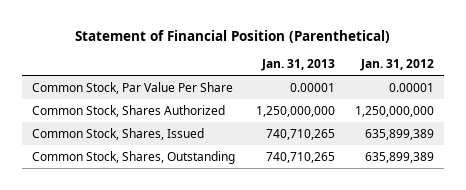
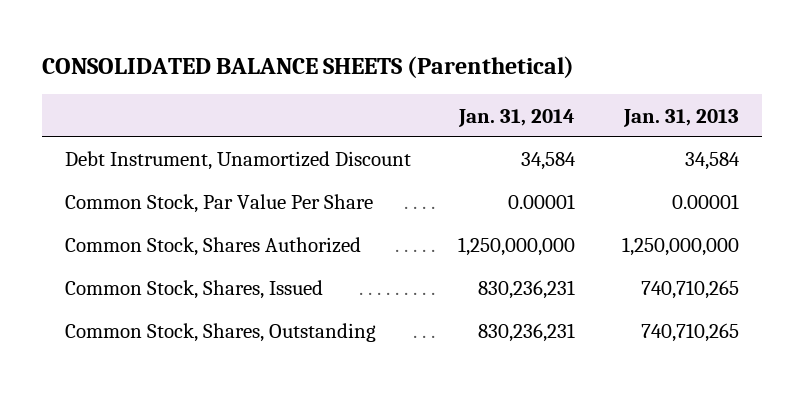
[75,29,391,43] Statement of Financial Position (Parenthetical) -> [41,55,574,78] CONSOLIDATED BALANCE SHEETS (Parenthetical)
[360,59,435,72] Jan. 31, 2012 -> none
none -> [458,108,576,127] Jan. 31, 2014
none -> [65,151,412,171] Debt Instrument, Unamortized Discount

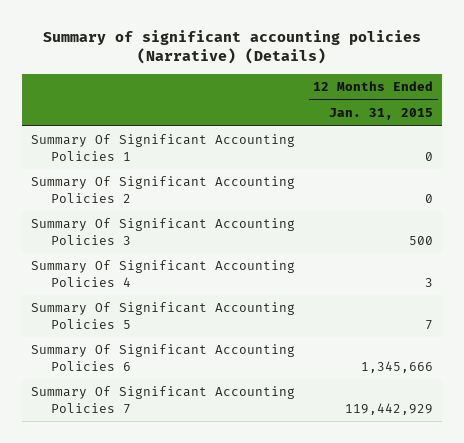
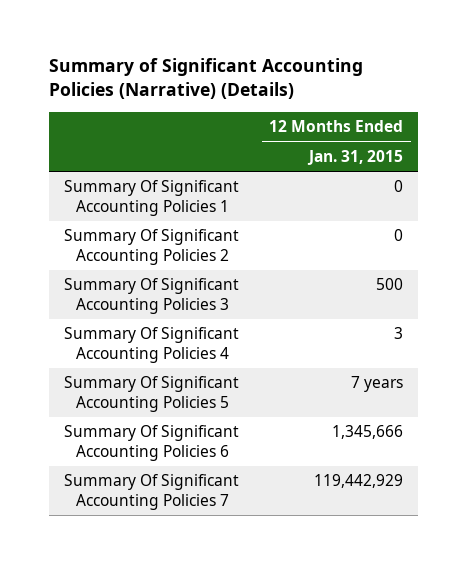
[43,29,422,65] Summary of significant accounting policies (Narrative) (Details) -> [48,58,363,100] Summary of Significant Accounting Policies (Narrative) (Details)
[425,319,434,330] 7 -> [351,376,404,393] 7 years

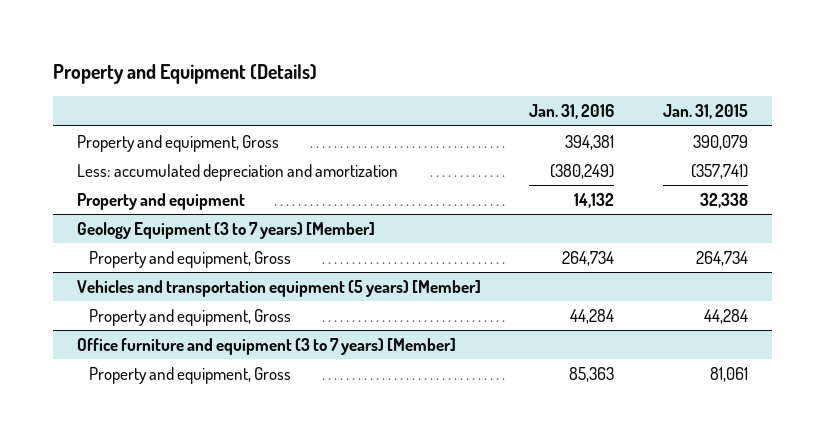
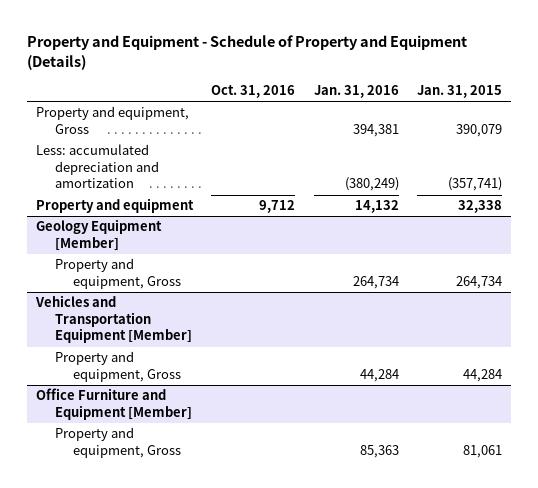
[52,64,317,85] Property and Equipment (Details) -> [26,34,467,70] Property and Equipment - Schedule of Property and Equipment (Details)
none -> [211,84,296,98] Oct. 31, 2016
[76,221,375,239] Geology Equipment (3 to 7 years) [Member] -> none
none -> [36,219,163,251] Geology Equipment [Member]
[76,279,481,297] Vehicles and transportation equipment (5 years) [Member] -> [35,295,192,344] Vehicles and Transportation Equipment [Member]
[76,337,456,355] Office furniture and equipment (3 to 7 years) [Member] -> [36,388,192,420] Office Furniture and Equipment [Member]

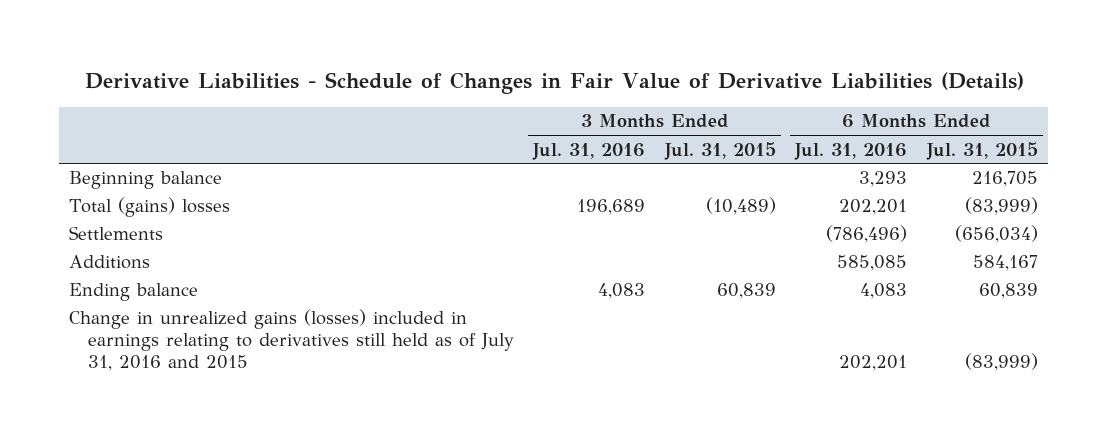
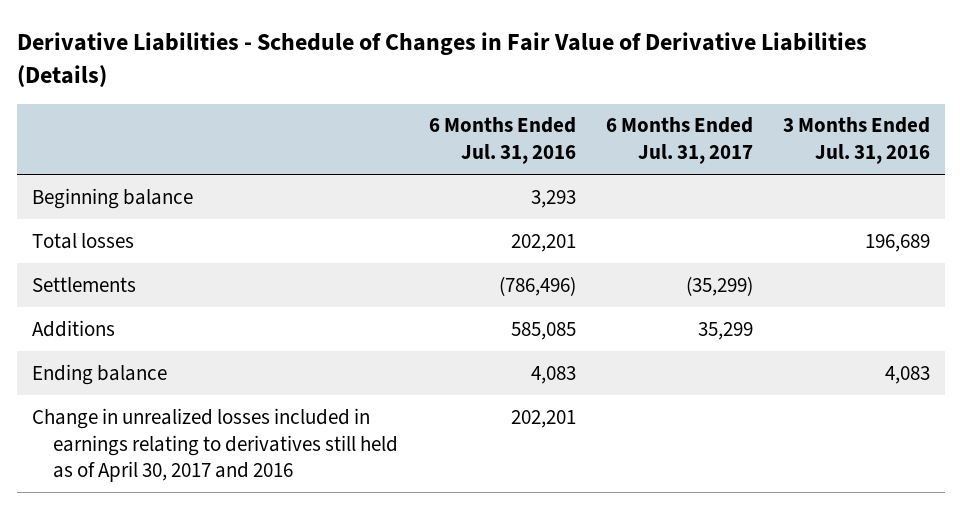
[663,141,776,160] Jul. 31, 2015 -> none
[925,141,1038,160] Jul. 31, 2015 -> none
none -> [605,117,753,165] 6 Months Ended Jul. 31, 2017
[69,197,231,218] Total (gains) losses -> [32,232,135,249] Total losses
[69,309,514,371] Change in unrealized gains (losses) included in earnings relating to derivatives still held as of July 31, 2016 and 2015 -> [32,407,399,483] Change in unrealized losses included in earnings relating to derivatives still held as of April 30, 2017 and 2016

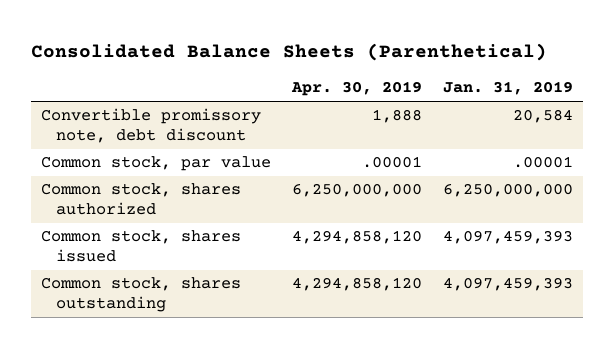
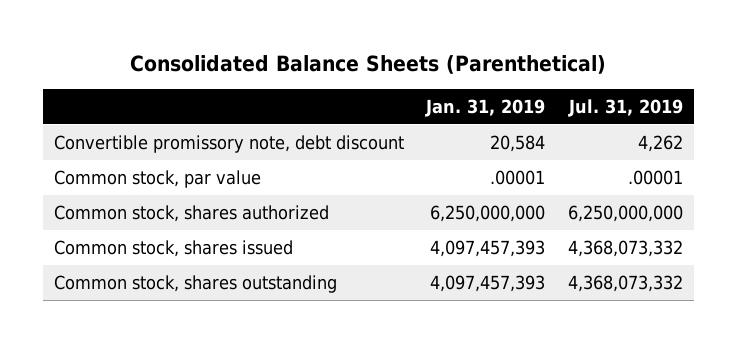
[291,81,423,97] Apr. 30, 2019 -> none
none -> [567,98,683,117] Jul. 31, 2019
[443,230,574,245] 4,097,459,393 -> [430,240,546,258] 4,097,457,393
[443,277,574,292] 4,097,459,393 -> [430,275,546,293] 4,097,457,393

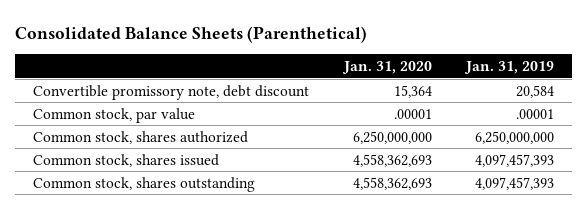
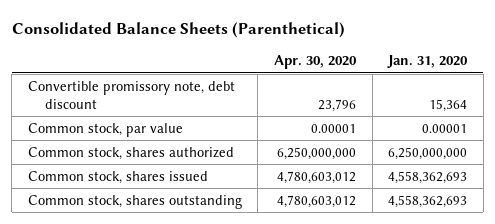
[464,61,555,75] Jan. 31, 2019 -> none
none -> [274,55,358,70] Apr. 30, 2020
[393,108,432,119] .00001 -> [422,123,468,133] 0.00001

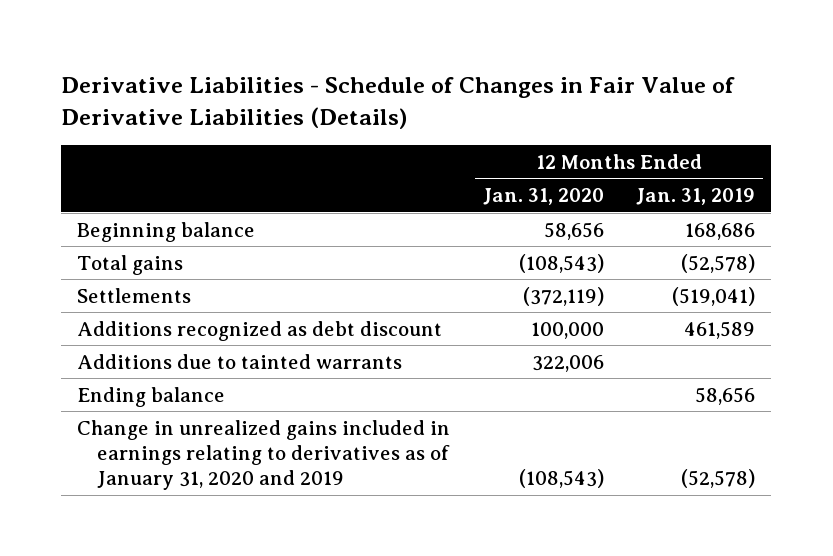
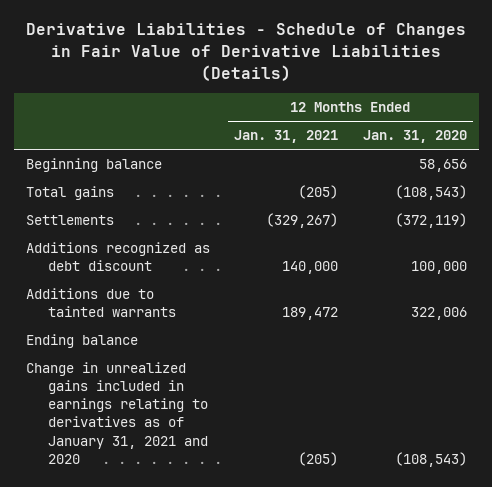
[636,187,756,205] Jan. 31, 2019 -> none
none -> [234,130,339,144] Jan. 31, 2021
[77,419,451,491] Change in unrealized gains included in earnings relating to derivatives as of January 31, 2020 and 2019 -> [25,362,208,464] Change in unrealized gains included in earnings relating to derivatives as of January 31, 2021 and 2020

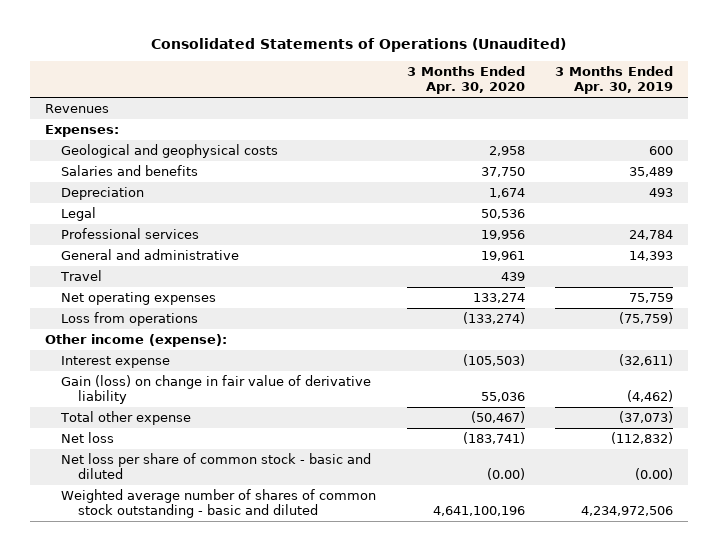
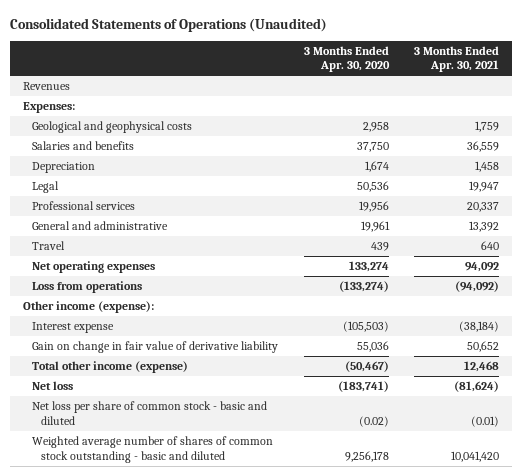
[555,66,674,94] 3 Months Ended Apr. 30, 2019 -> none
none -> [414,45,500,73] 3 Months Ended Apr. 30, 2021
[61,375,372,404] Gain (loss) on change in fair value of derivative liability -> [32,340,279,353] Gain on change in fair value of derivative liability
[60,411,192,426] Total other expense -> [32,360,189,373] Total other income (expense)
[486,467,525,480] (0.00) -> [358,415,389,427] (0.02)
[432,505,525,516] 4,641,100,196 -> [344,450,389,462] 9,256,178

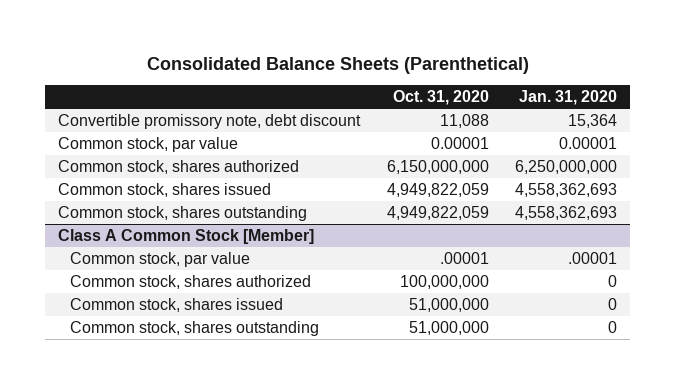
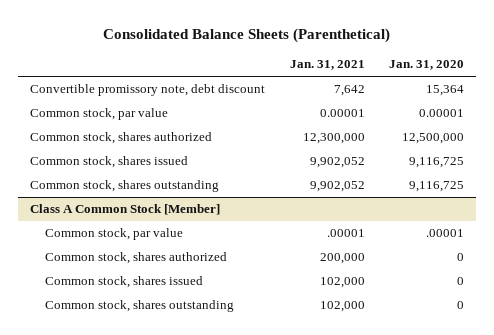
[392,90,489,106] Oct. 31, 2020 -> none
none -> [289,60,365,71] Jan. 31, 2021
[515,159,618,174] 6,250,000,000 -> [401,133,464,145] 12,500,000
[515,182,618,197] 4,558,362,693 -> [408,157,464,169] 9,116,725
[515,205,618,220] 4,558,362,693 -> [408,181,464,193] 9,116,725

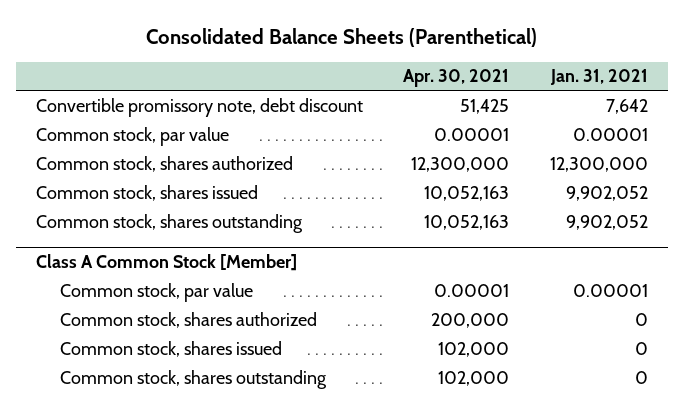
[388,60,464,71] Jan. 31, 2020 -> none
none -> [403,69,510,88] Apr. 30, 2021
[326,229,365,238] .00001 -> [572,283,648,297] 0.00001
[319,253,365,265] 200,000 -> [634,312,648,326] 0
[319,277,365,289] 102,000 -> [634,341,648,355] 0
[319,301,365,313] 102,000 -> [634,370,648,384] 0

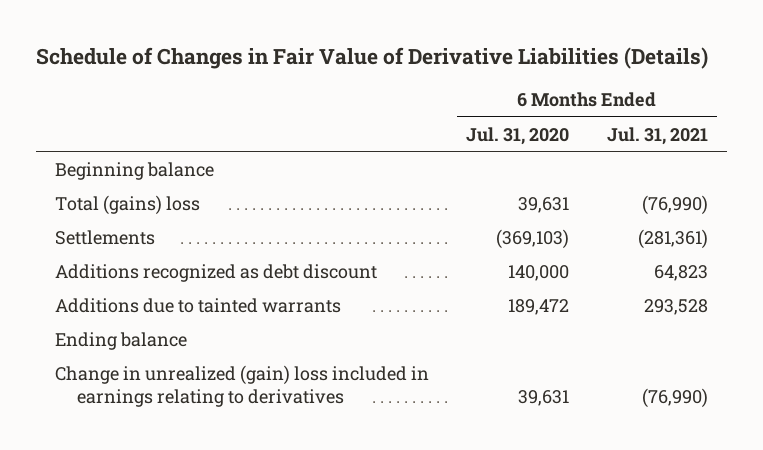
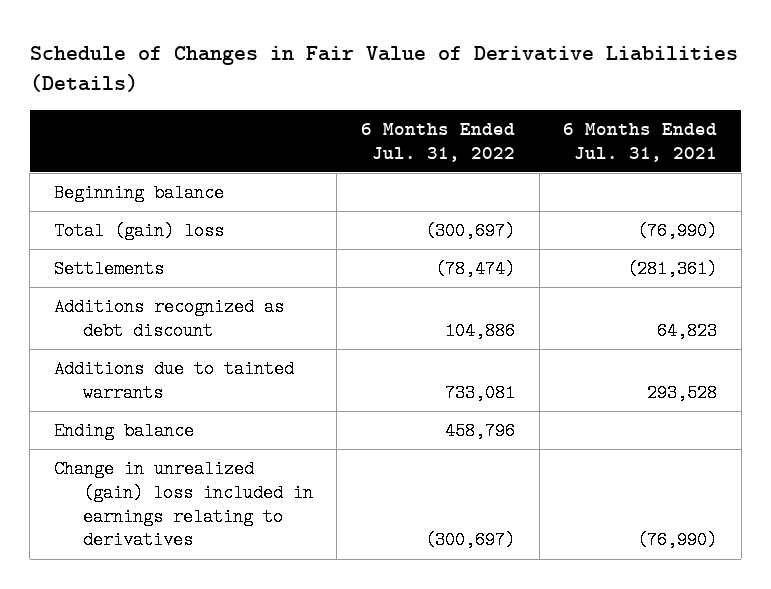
[466,126,570,145] Jul. 31, 2020 -> none
none -> [361,122,516,162] 6 Months Ended Jul. 31, 2022
[54,194,200,215] Total (gains) loss -> [53,222,224,241] Total (gain) loss

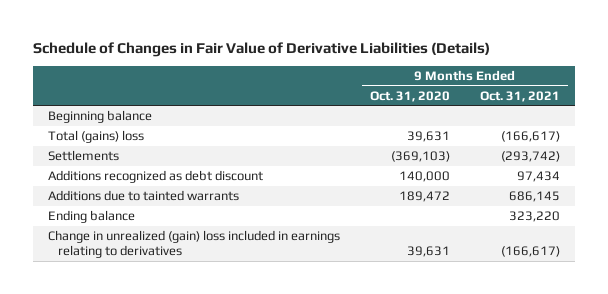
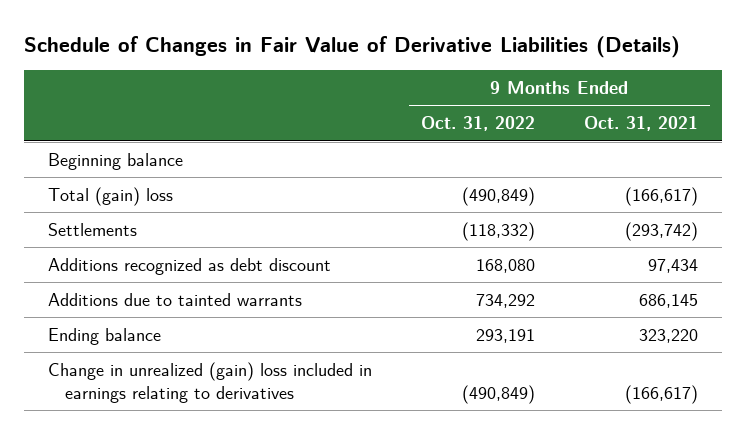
[369,90,450,102] Oct. 31, 2020 -> none
none -> [420,116,535,132] Oct. 31, 2022
[47,130,144,144] Total (gains) loss -> [48,187,174,207] Total (gain) loss

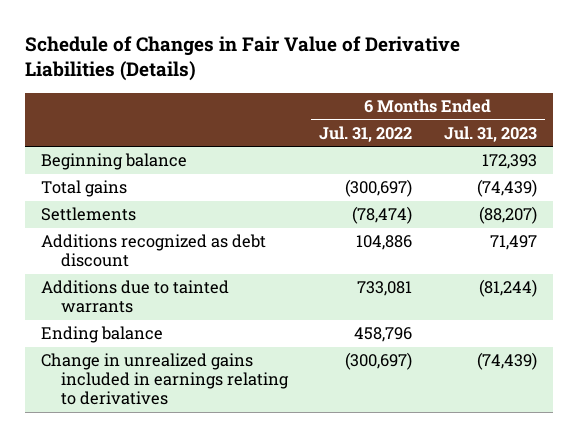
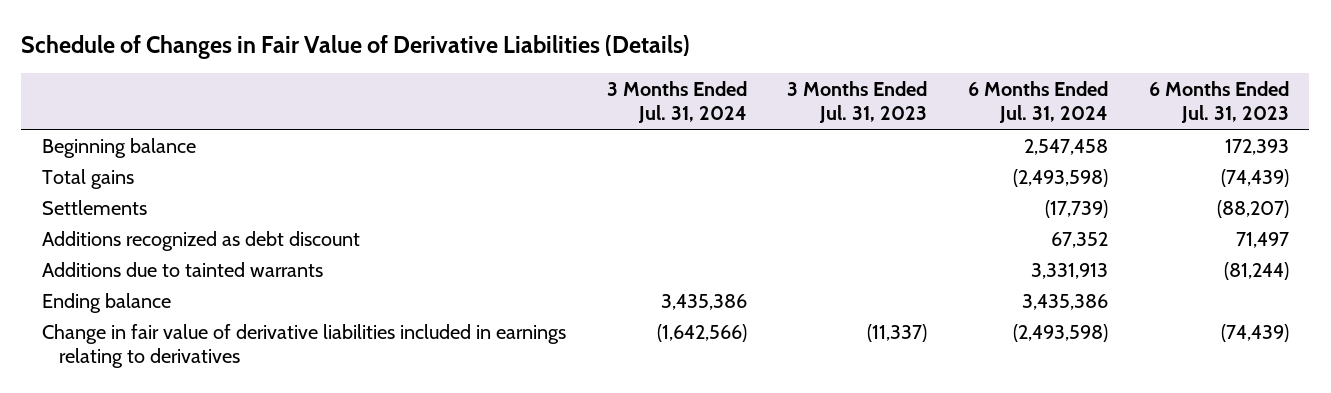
[319,125,413,142] Jul. 31, 2022 -> none
none -> [606,80,747,124] 3 Months Ended Jul. 31, 2024
none -> [787,80,928,124] 3 Months Ended Jul. 31, 2023
none -> [968,80,1109,124] 6 Months Ended Jul. 31, 2024
[41,353,289,406] Change in unrealized gains included in earnings relating to derivatives -> [41,323,566,369] Change in fair value of derivative liabilities included in earnings relating to derivatives

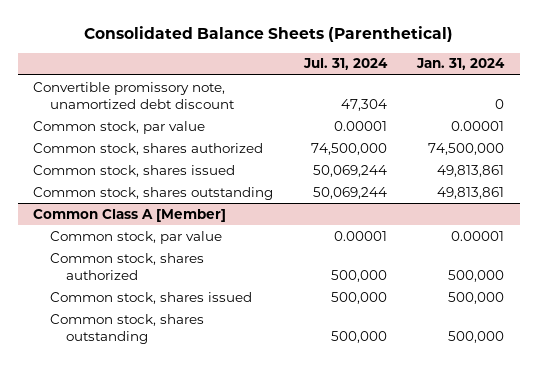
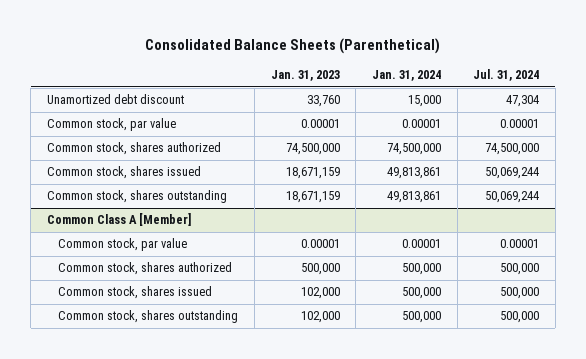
none -> [270,70,340,82] Jan. 31, 2023
[33,81,235,109] Convertible promissory note, unamortized debt discount -> [46,94,184,105] Unamortized debt discount
[495,98,505,109] 0 -> [407,95,441,108] 15,000

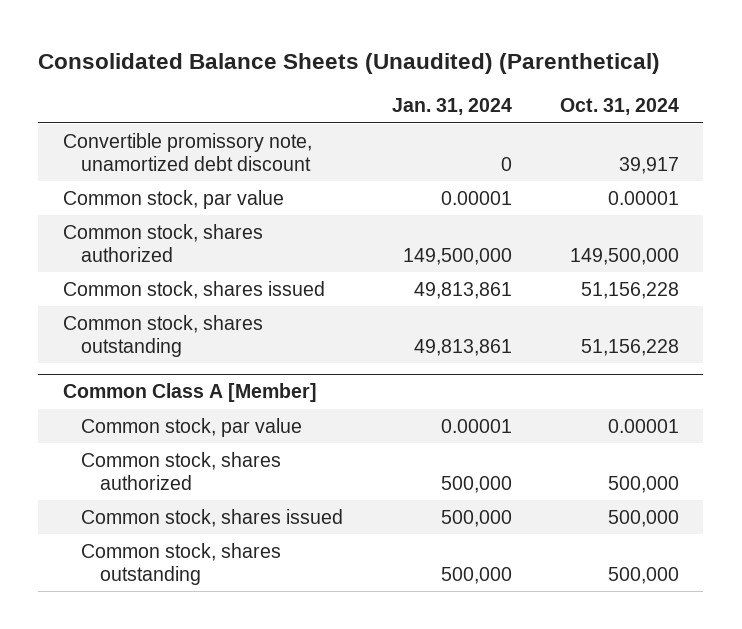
[145,38,441,55] Consolidated Balance Sheets (Parenthetical) -> [38,52,661,74] Consolidated Balance Sheets (Unaudited) (Parenthetical)
[270,70,340,82] Jan. 31, 2023 -> none
[473,69,540,82] Jul. 31, 2024 -> none
none -> [560,98,680,116] Oct. 31, 2024
[46,94,184,105] Unamortized debt discount -> [62,132,312,171] Convertible promissory note, unamortized debt discount
[407,95,441,108] 15,000 -> [500,156,512,171] 0
[386,143,441,156] 74,500,000 -> [402,247,512,265] 149,500,000

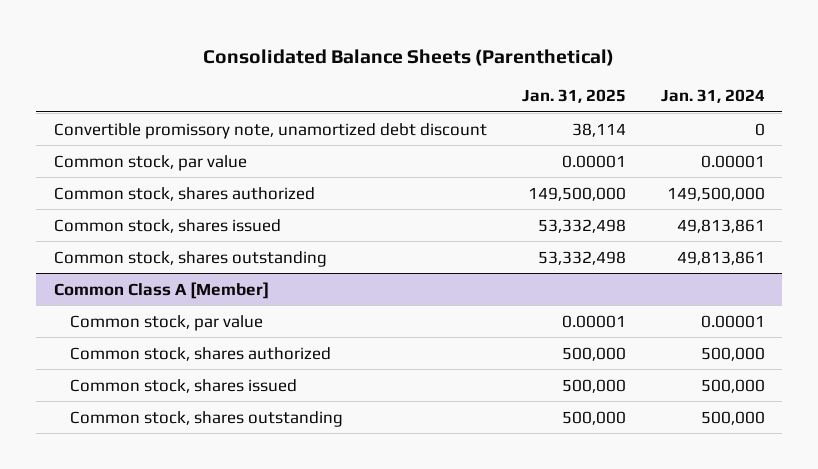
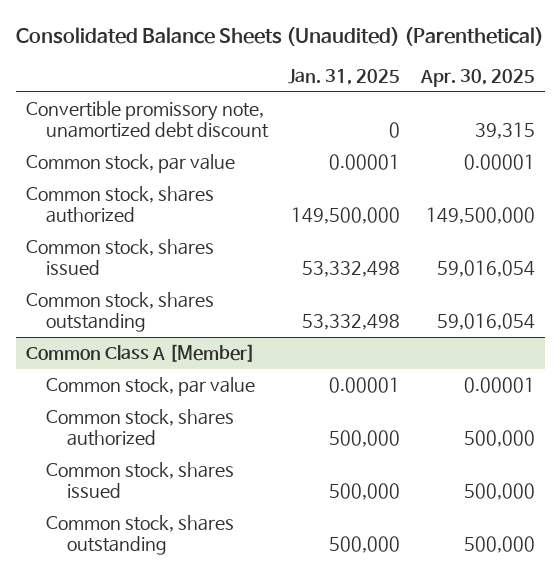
[203,48,615,66] Consolidated Balance Sheets (Parenthetical) -> [15,26,544,46] Consolidated Balance Sheets (Unaudited) (Parenthetical)
[660,89,765,104] Jan. 31, 2024 -> none
none -> [419,69,535,88] Apr. 30, 2025
[571,122,626,137] 38,114 -> [389,122,401,139] 0

